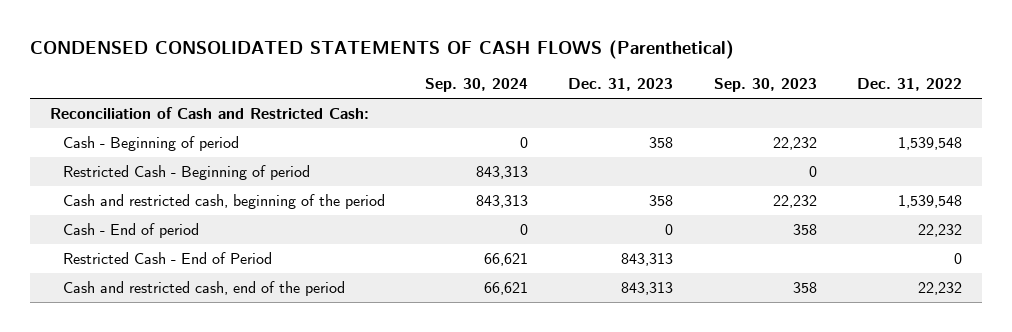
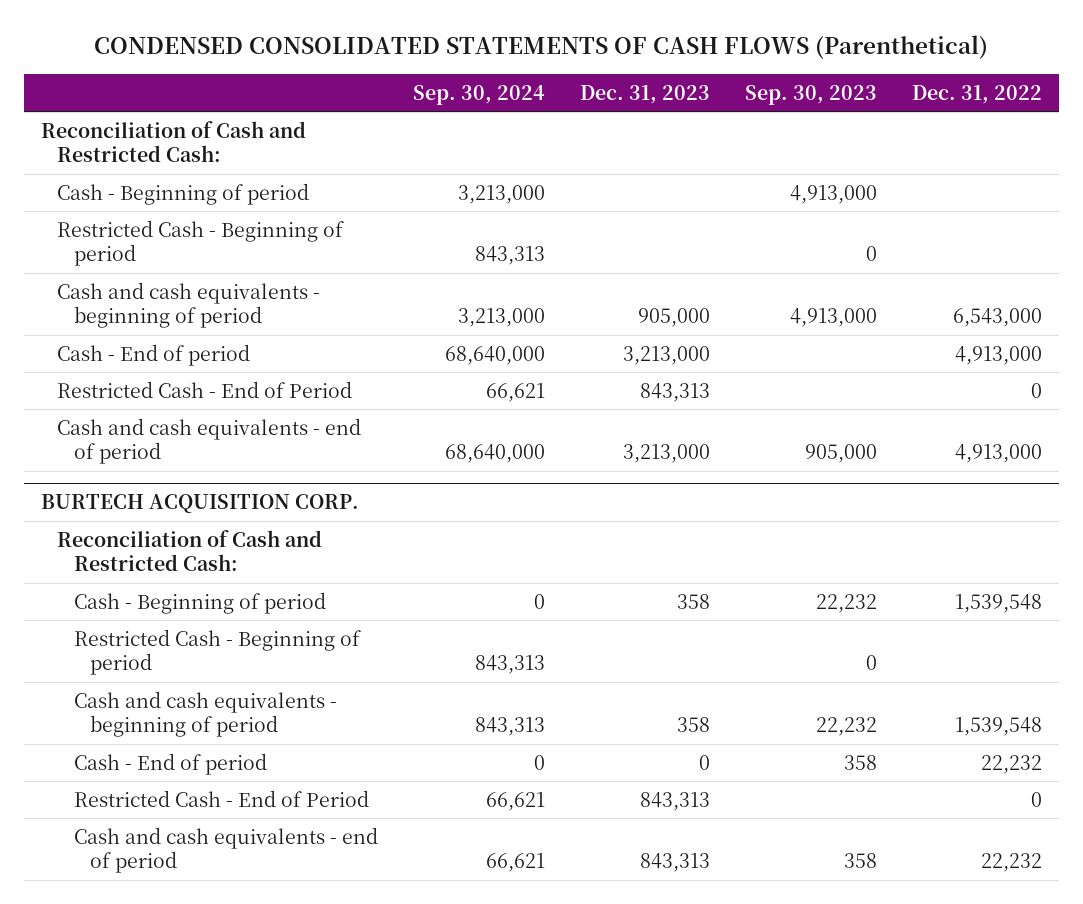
none -> [57,182,310,205] Cash - Beginning of period
none -> [57,219,345,267] Restricted Cash - Beginning of period
none -> [57,281,321,329] Cash and cash equivalents - beginning of period
none -> [57,343,251,366] Cash - End of period
none -> [57,380,353,398] Restricted Cash - End of Period
none -> [57,417,362,465] Cash and cash equivalents - end of period
none -> [41,494,360,514] BURTECH ACQUISITION CORP.
none -> [57,529,323,572] Reconciliation of Cash and Restricted Cash:
[62,193,385,209] Cash and restricted cash, beginning of the period -> [73,690,337,738] Cash and cash equivalents - beginning of period
[62,280,345,296] Cash and restricted cash, end of the period -> [73,826,378,874] Cash and cash equivalents - end of period

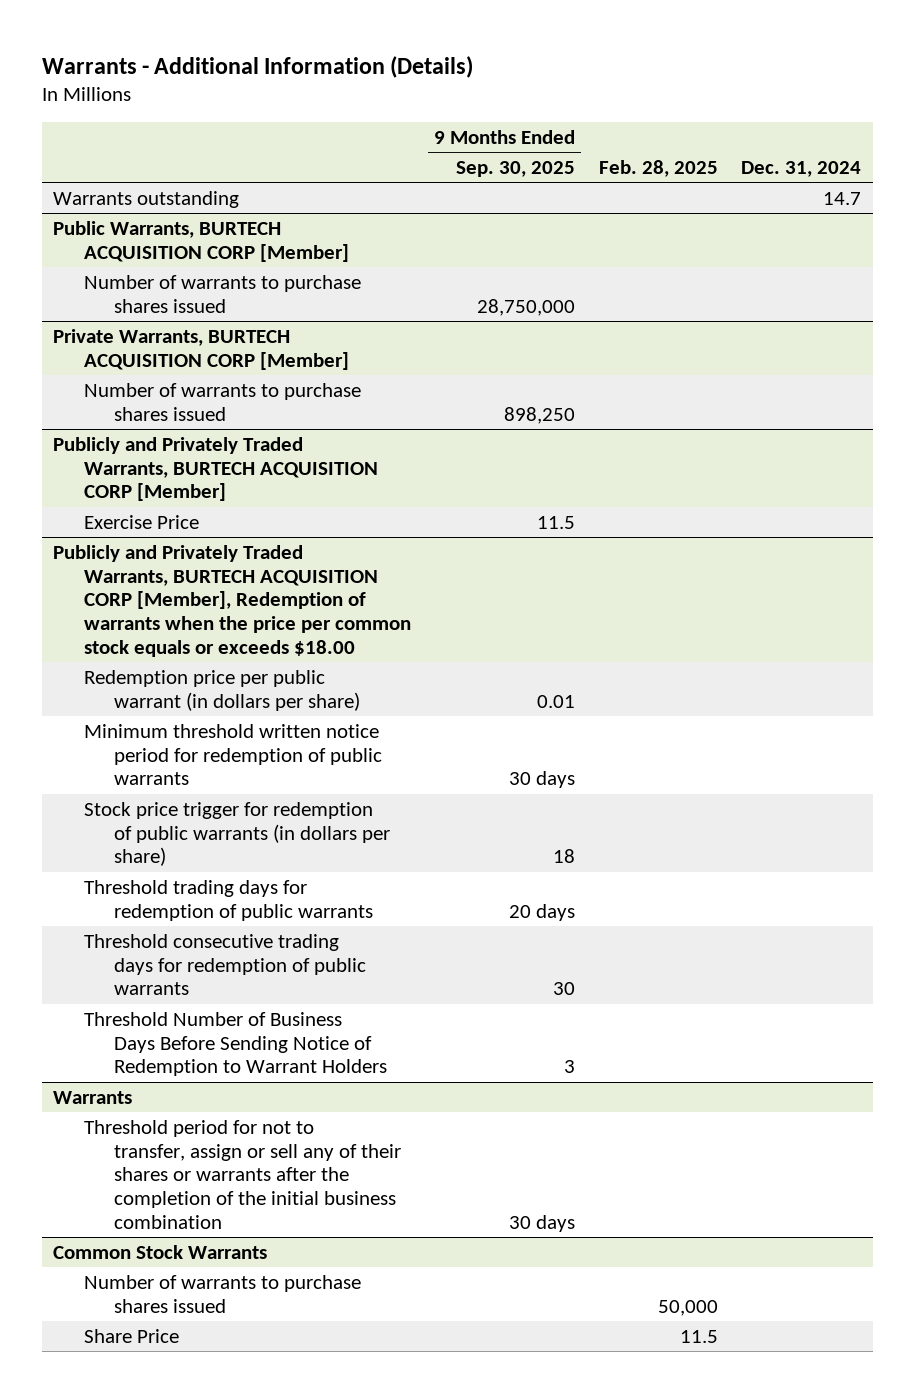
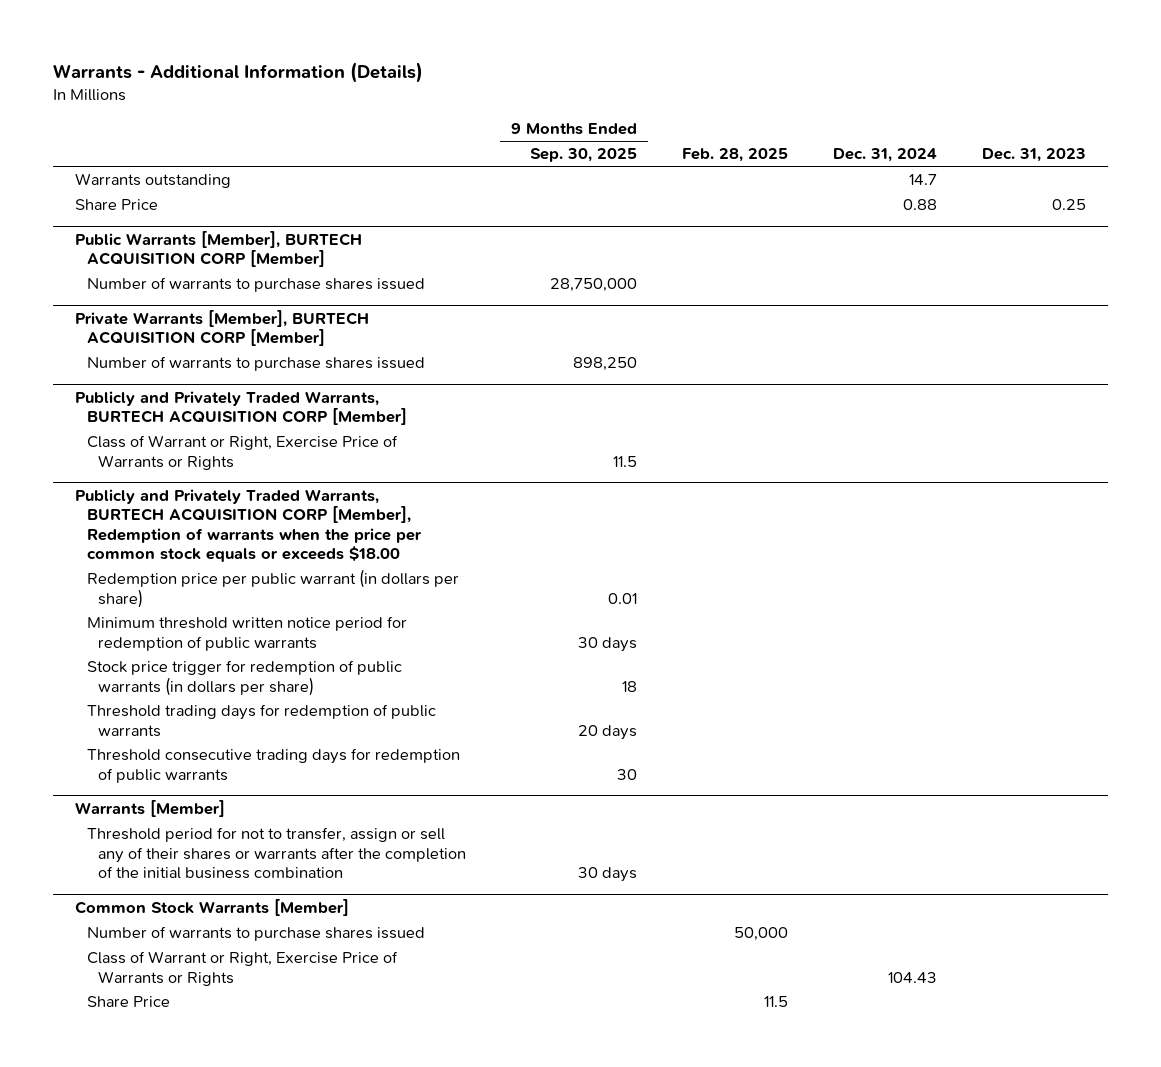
none -> [981,148,1086,163] Dec. 31, 2023
none -> [75,199,159,211] Share Price
[53,220,349,262] Public Warrants, BURTECH ACQUISITION CORP [Member] -> [75,230,363,268] Public Warrants [Member], BURTECH ACQUISITION CORP [Member]
[53,328,349,370] Private Warrants, BURTECH ACQUISITION CORP [Member] -> [75,309,370,347] Private Warrants [Member], BURTECH ACQUISITION CORP [Member]
[83,514,199,529] Exercise Price -> [86,435,398,470] Class of Warrant or Right, Exercise Price of Warrants or Rights
[83,1011,388,1077] Threshold Number of Business Days Before Sending Notice of Redemption to Warrant Holders -> none
[53,1090,133,1104] Warrants -> [75,799,226,817] Warrants [Member]
[53,1244,268,1259] Common Stock Warrants -> [75,898,350,916] Common Stock Warrants [Member]
none -> [86,951,398,986] Class of Warrant or Right, Exercise Price of Warrants or Rights

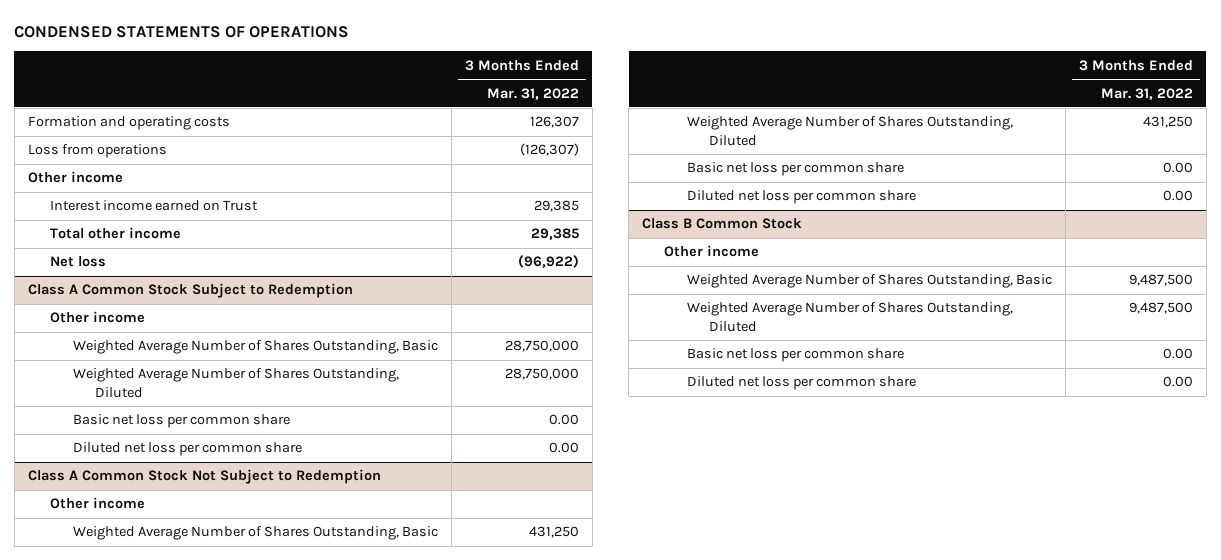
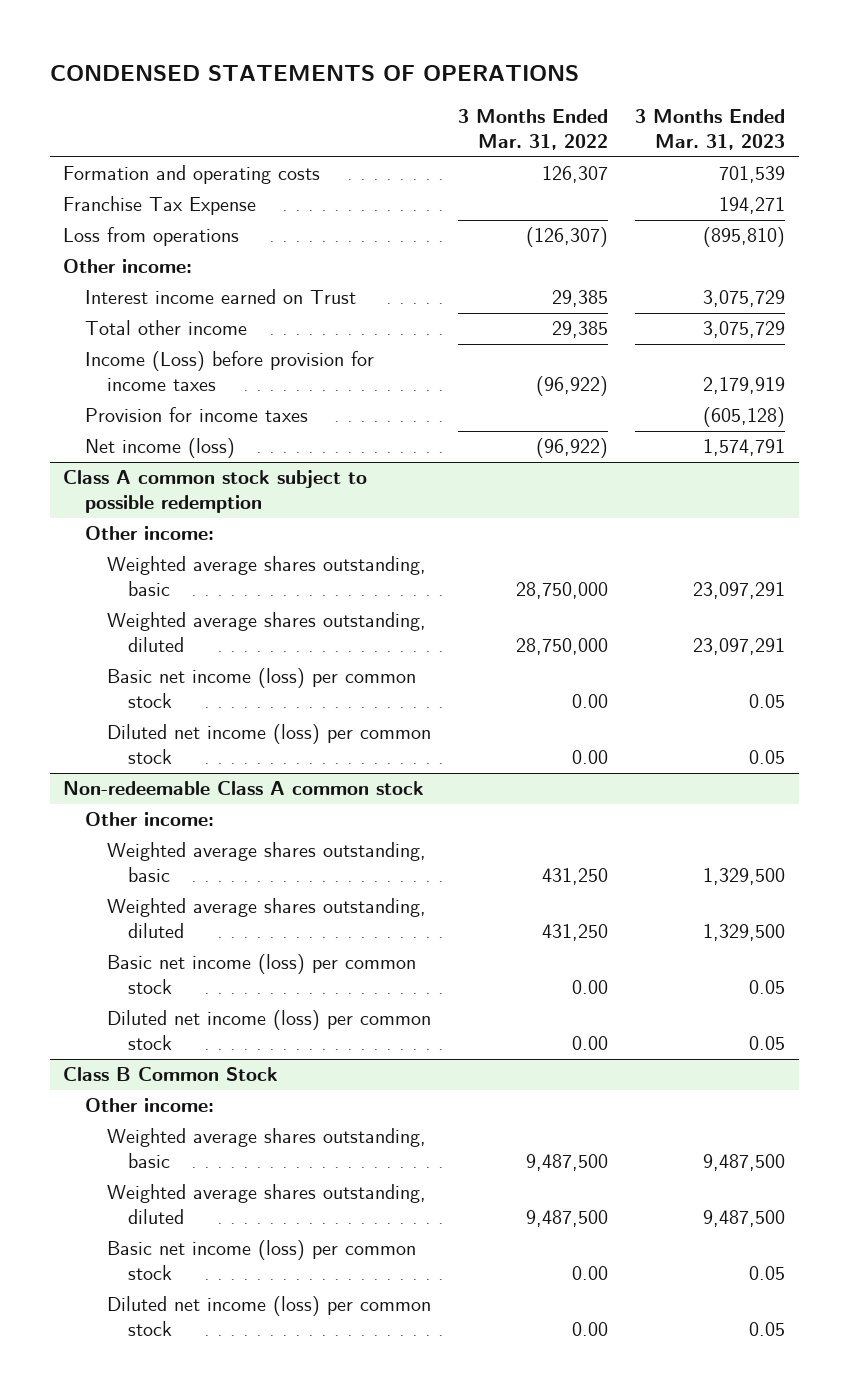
none -> [635,109,786,151] 3 Months Ended Mar. 31, 2023
none -> [63,196,257,216] Franchise Tax Expense
[27,171,123,184] Other income -> [63,259,193,274] Other income:
none -> [85,351,375,392] Income (Loss) before provision for income taxes
none -> [85,407,309,423] Provision for income taxes
[50,256,107,268] Net loss -> [85,438,236,459] Net income (loss)
[27,283,353,299] Class A Common Stock Subject to Redemption -> [63,470,368,514] Class A common stock subject to possible redemption
[50,311,146,324] Other income -> [85,526,215,541] Other income:
[72,340,438,355] Weighted Average Number of Shares Outstanding, Basic -> [106,556,426,597] Weighted average shares outstanding, basic
[72,368,399,398] Weighted Average Number of Shares Outstanding, Diluted -> [106,612,426,653] Weighted average shares outstanding, diluted
[72,414,290,429] Basic net loss per common share -> [106,668,416,709] Basic net income (loss) per common stock
[72,442,302,457] Diluted net loss per common share -> [106,724,431,765] Diluted net income (loss) per common stock
[27,469,381,485] Class A Common Stock Not Subject to Redemption -> [63,781,425,796] Non-redeemable Class A common stock
[50,497,146,510] Other income -> [85,812,215,827] Other income:
[72,526,438,541] Weighted Average Number of Shares Outstanding, Basic -> [106,842,426,883] Weighted average shares outstanding, basic
[686,116,1013,146] Weighted Average Number of Shares Outstanding, Diluted -> [106,898,426,939] Weighted average shares outstanding, diluted
[686,162,904,177] Basic net loss per common share -> [106,954,416,995] Basic net income (loss) per common stock
[686,190,916,205] Diluted net loss per common share -> [106,1010,431,1051] Diluted net income (loss) per common stock
[664,245,760,258] Other income -> [85,1098,215,1113] Other income:
[686,274,1052,289] Weighted Average Number of Shares Outstanding, Basic -> [106,1128,426,1169] Weighted average shares outstanding, basic
[686,302,1013,332] Weighted Average Number of Shares Outstanding, Diluted -> [106,1184,426,1225] Weighted average shares outstanding, diluted
[686,348,904,363] Basic net loss per common share -> [106,1240,416,1281] Basic net income (loss) per common stock
[686,376,916,391] Diluted net loss per common share -> [106,1296,431,1337] Diluted net income (loss) per common stock

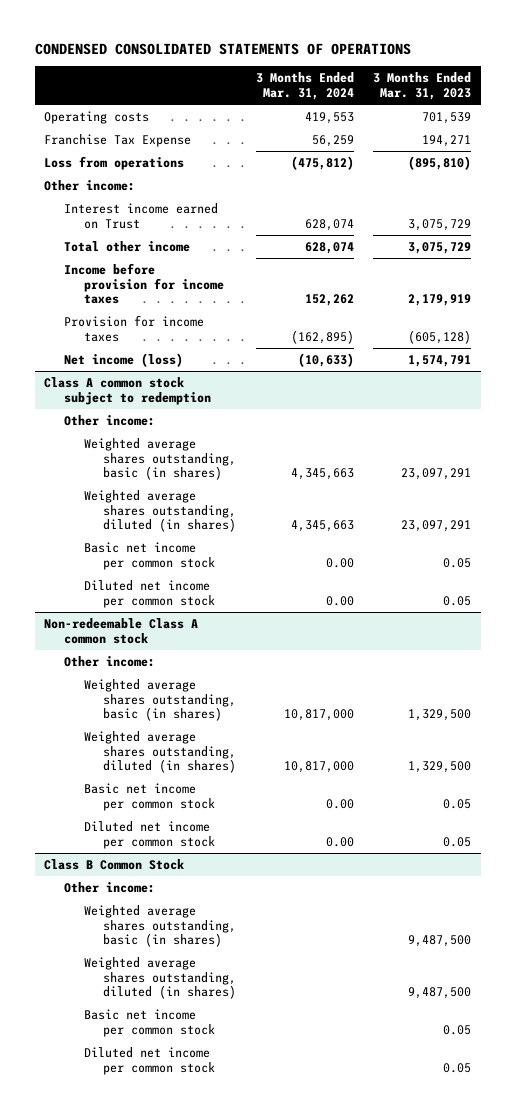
[49,64,579,81] CONDENSED STATEMENTS OF OPERATIONS -> [34,42,411,55] CONDENSED CONSOLIDATED STATEMENTS OF OPERATIONS
[457,109,608,151] 3 Months Ended Mar. 31, 2022 -> none
none -> [255,72,354,100] 3 Months Ended Mar. 31, 2024
[63,165,321,185] Formation and operating costs -> [44,110,150,124] Operating costs
[85,351,375,392] Income (Loss) before provision for income taxes -> [63,262,224,305] Income before provision for income taxes
[63,470,368,514] Class A common stock subject to possible redemption -> [44,376,211,405] Class A common stock subject to redemption
[106,556,426,597] Weighted average shares outstanding, basic -> [83,437,237,481] Weighted average shares outstanding, basic (in shares)
[106,612,426,653] Weighted average shares outstanding, diluted -> [83,489,237,533] Weighted average shares outstanding, diluted (in shares)
[106,668,416,709] Basic net income (loss) per common stock -> [83,541,216,570] Basic net income per common stock
[106,724,431,765] Diluted net income (loss) per common stock -> [83,579,216,608] Diluted net income per common stock
[106,842,426,883] Weighted average shares outstanding, basic -> [83,678,237,722] Weighted average shares outstanding, basic (in shares)
[106,898,426,939] Weighted average shares outstanding, diluted -> [83,730,237,774] Weighted average shares outstanding, diluted (in shares)
[106,954,416,995] Basic net income (loss) per common stock -> [83,782,216,811] Basic net income per common stock
[106,1010,431,1051] Diluted net income (loss) per common stock -> [83,820,216,849] Diluted net income per common stock
[106,1128,426,1169] Weighted average shares outstanding, basic -> [83,904,237,948] Weighted average shares outstanding, basic (in shares)
[106,1184,426,1225] Weighted average shares outstanding, diluted -> [83,956,237,1000] Weighted average shares outstanding, diluted (in shares)
[106,1240,416,1281] Basic net income (loss) per common stock -> [83,1008,216,1037] Basic net income per common stock
[106,1296,431,1337] Diluted net income (loss) per common stock -> [83,1046,216,1075] Diluted net income per common stock

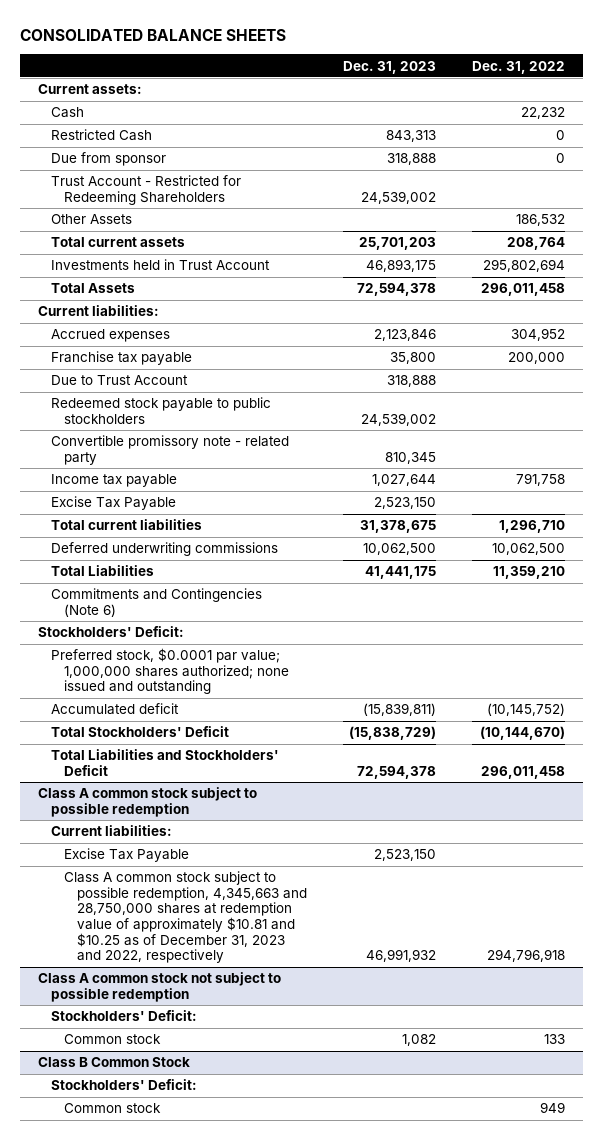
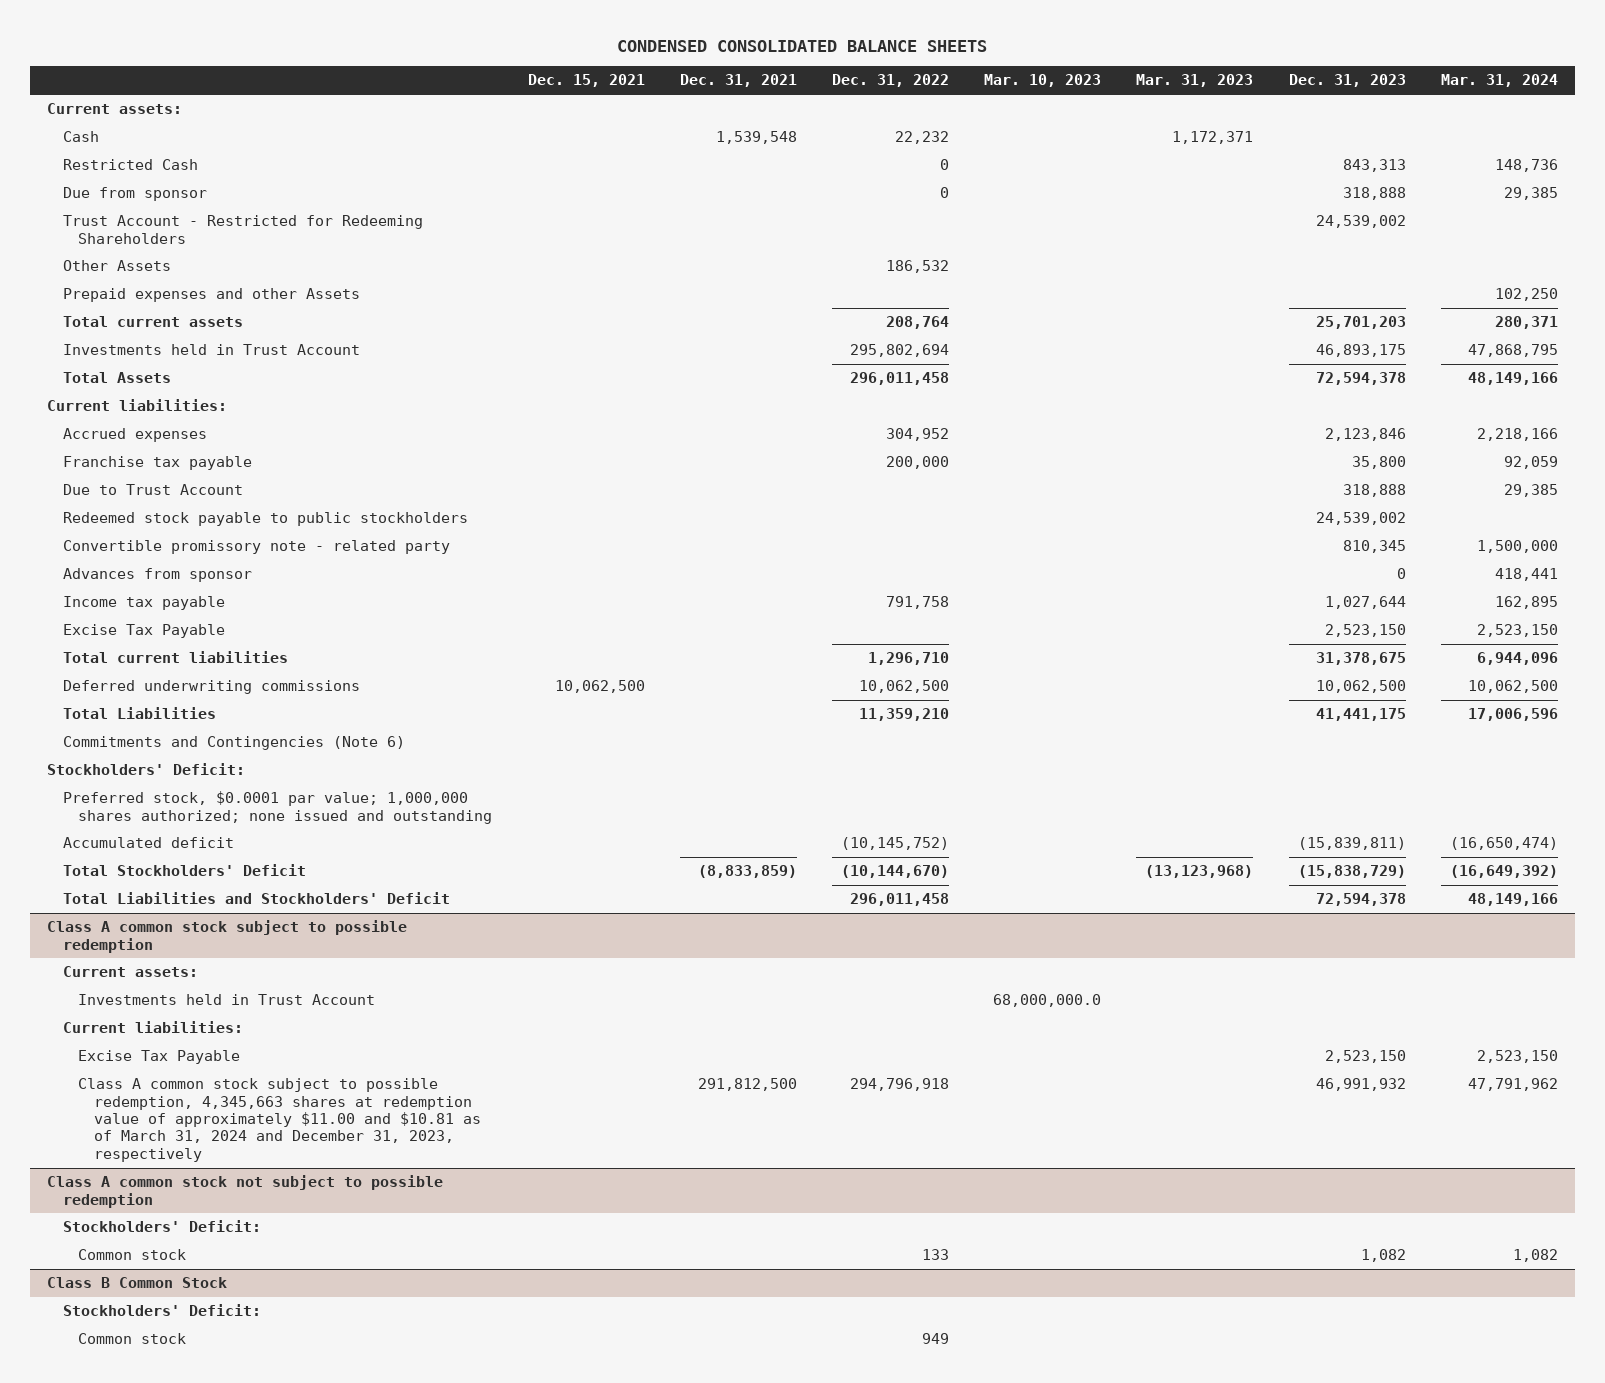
[20,29,287,42] CONSOLIDATED BALANCE SHEETS -> [617,39,988,52] CONDENSED CONSOLIDATED BALANCE SHEETS
none -> [527,74,645,88] Dec. 15, 2021
none -> [679,74,797,88] Dec. 31, 2021
none -> [984,74,1102,88] Mar. 10, 2023
none -> [1136,74,1254,88] Mar. 31, 2023
none -> [1440,74,1558,88] Mar. 31, 2024
none -> [62,288,360,303] Prepaid expenses and other Assets
none -> [62,568,252,583] Advances from sponsor
none -> [62,966,198,978] Current assets:
none -> [78,994,376,1006] Investments held in Trust Account
[64,871,308,964] Class A common stock subject to possible redemption, 4,345,663 and 28,750,000 shares at redemption value of approximately $10.81 and $10.25 as of December 31, 2023 and 2022, respectively -> [78,1078,481,1162] Class A common stock subject to possible redemption, 4,345,663 shares at redemption value of approximately $11.00 and $10.81 as of March 31, 2024 and December 31, 2023, respectively

